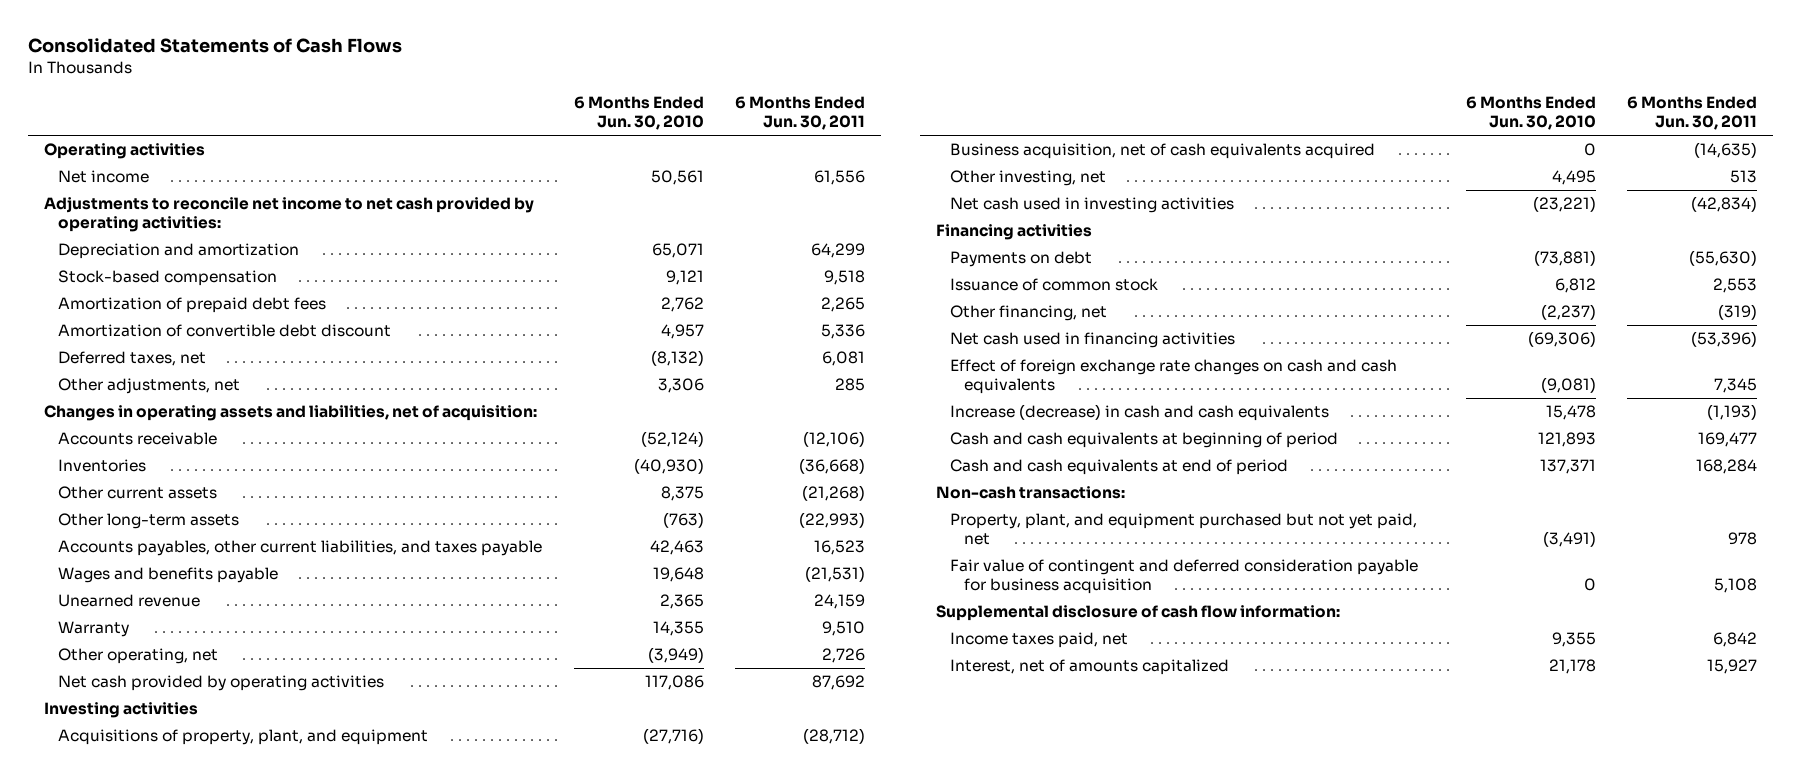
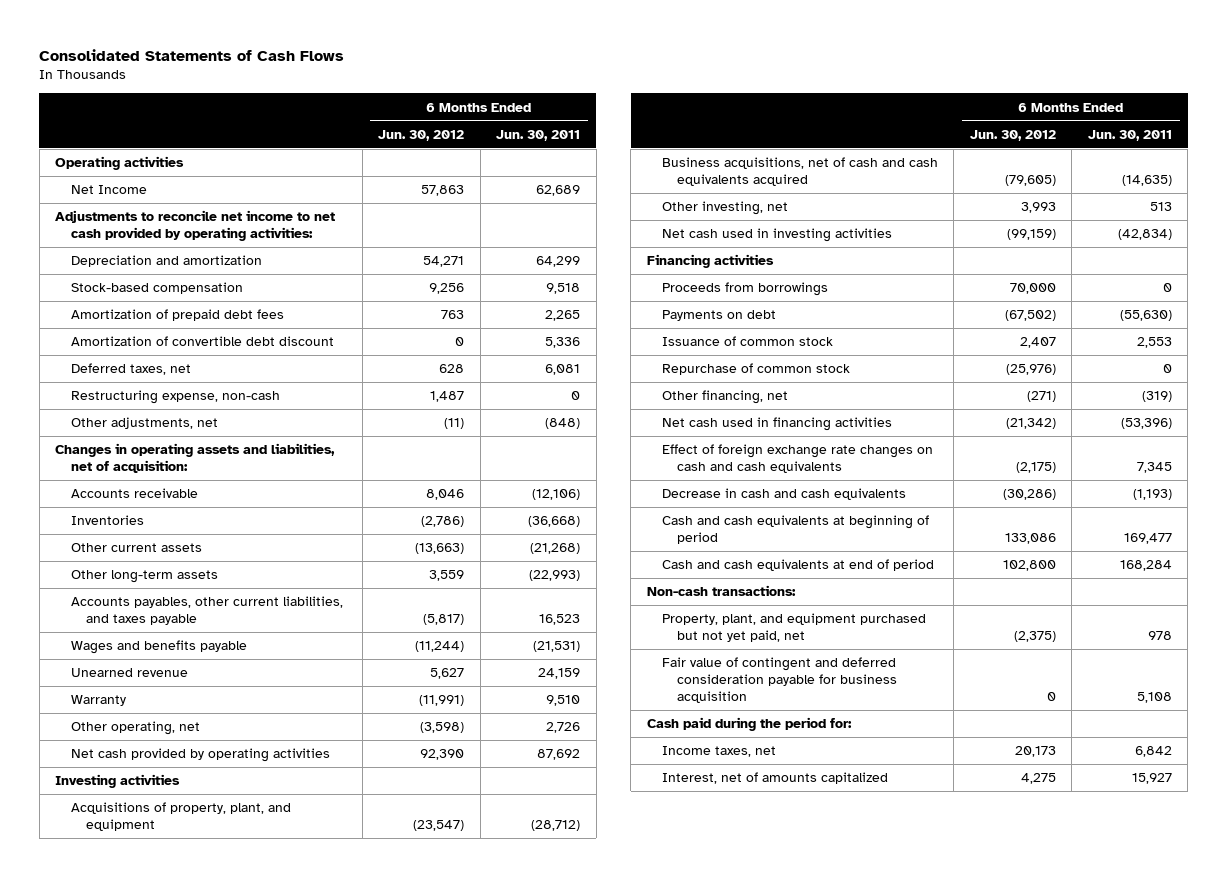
[573,95,704,131] 6 Months Ended Jun. 30, 2010 -> none
none -> [378,129,465,141] Jun. 30, 2012
[58,170,150,184] Net income -> [70,185,147,195] Net Income
[814,170,866,186] 61,556 -> [536,185,581,197] 62,689
none -> [70,390,280,405] Restructuring expense, non-cash
[835,378,866,392] 285 -> [545,418,581,430] (848)
[949,143,1375,160] Business acquisition, net of cash equivalents acquired -> [661,157,938,187] Business acquisitions, net of cash and cash equivalents acquired
none -> [661,282,828,297] Proceeds from borrowings
none -> [661,363,850,376] Repurchase of common stock
[949,404,1329,422] Increase (decrease) in cash and cash equivalents -> [661,488,906,501] Decrease in cash and cash equivalents
[935,605,1340,622] Supplemental disclosure of cash flow information: -> none
none -> [646,717,852,732] Cash paid during the period for:
[949,632,1128,649] Income taxes paid, net -> [661,746,776,758] Income taxes, net

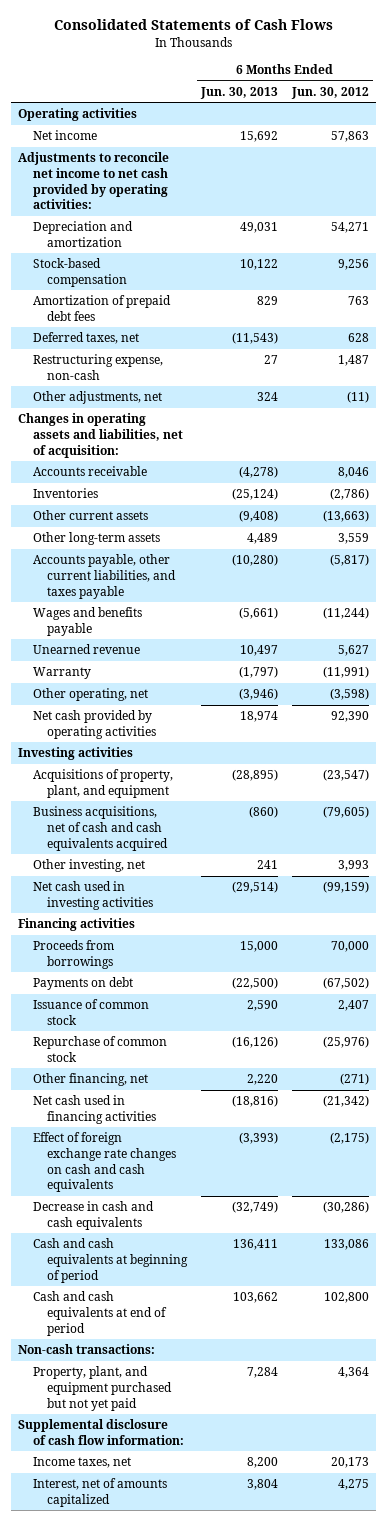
[496,129,581,141] Jun. 30, 2011 -> none
none -> [199,86,278,99] Jun. 30, 2013
[70,185,147,195] Net Income -> [32,130,97,141] Net income
[70,336,334,347] Amortization of convertible debt discount -> none
[70,596,343,626] Accounts payables, other current liabilities, and taxes payable -> [32,554,176,599] Accounts payable, other current liabilities, and taxes payable
[661,657,898,704] Fair value of contingent and deferred consideration payable for business acquisition -> none
[646,717,852,732] Cash paid during the period for: -> none
[661,613,926,643] Property, plant, and equipment purchased but not yet paid, net -> [32,1366,172,1411] Property, plant, and equipment purchased but not yet paid
[1013,631,1056,643] (2,375) -> [337,1367,369,1379] 4,364
none -> [18,1419,184,1445] Supplemental disclosure of cash flow information:

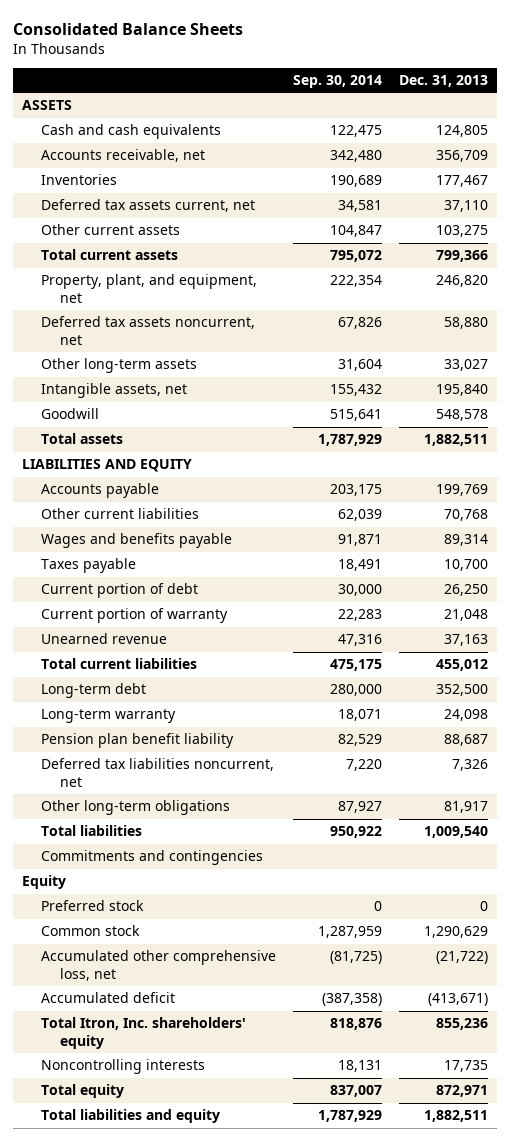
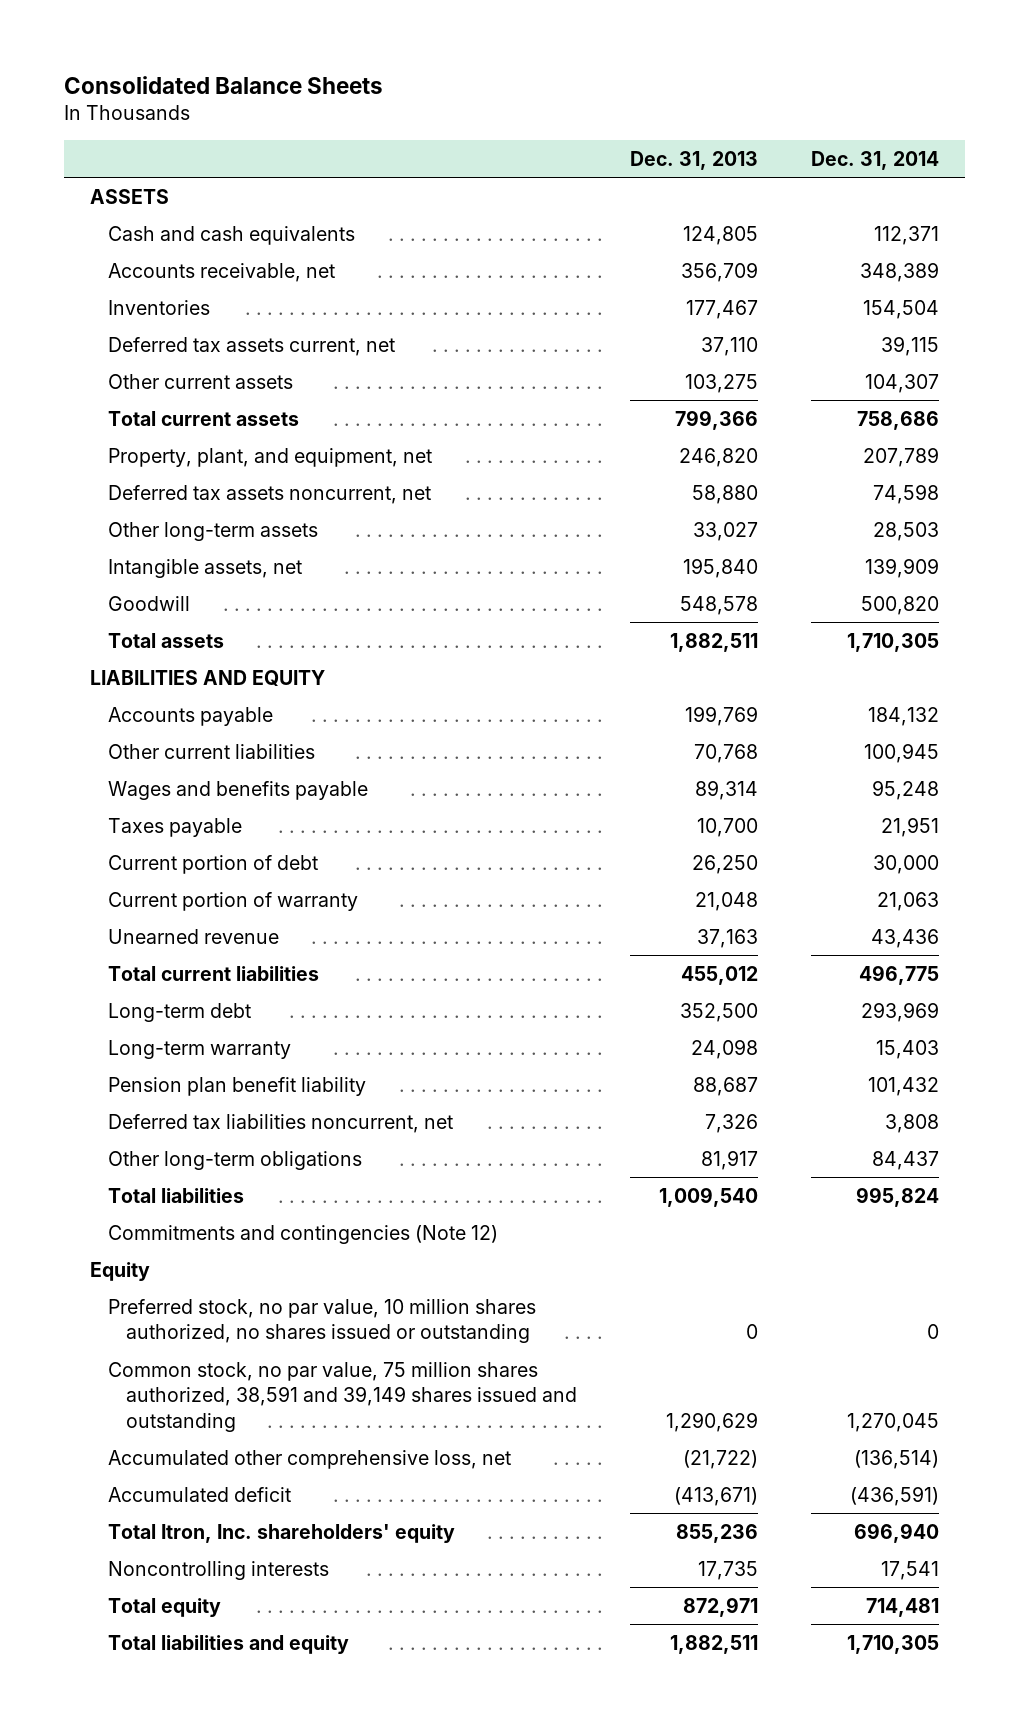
[292,75,382,89] Sep. 30, 2014 -> none
none -> [810,150,939,170] Dec. 31, 2014
[40,850,263,866] Commitments and contingencies -> [107,1224,498,1244] Commitments and contingencies (Note 12)
[40,900,144,912] Preferred stock -> [107,1298,536,1344] Preferred stock, no par value, 10 million shares authorized, no shares issued or outstanding
[40,925,140,937] Common stock -> [107,1361,577,1432] Common stock, no par value, 75 million shares authorized, 38,591 and 39,149 shares issued and outstanding

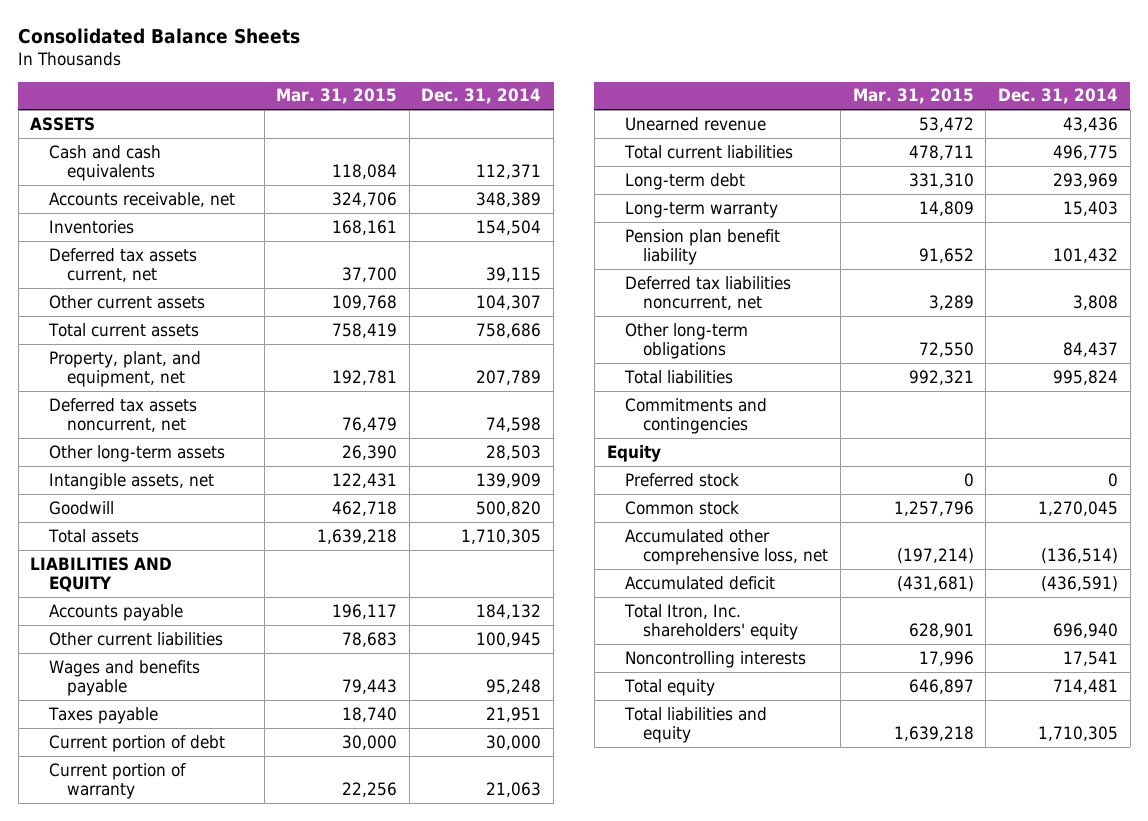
[629,150,758,170] Dec. 31, 2013 -> none
none -> [276,88,398,105] Mar. 31, 2015
[107,1224,498,1244] Commitments and contingencies (Note 12) -> [624,397,767,435] Commitments and contingencies
[107,1298,536,1344] Preferred stock, no par value, 10 million shares authorized, no shares issued or outstanding -> [624,472,739,487] Preferred stock
[107,1361,577,1432] Common stock, no par value, 75 million shares authorized, 38,591 and 39,149 shares issued and outstanding -> [624,500,739,515] Common stock

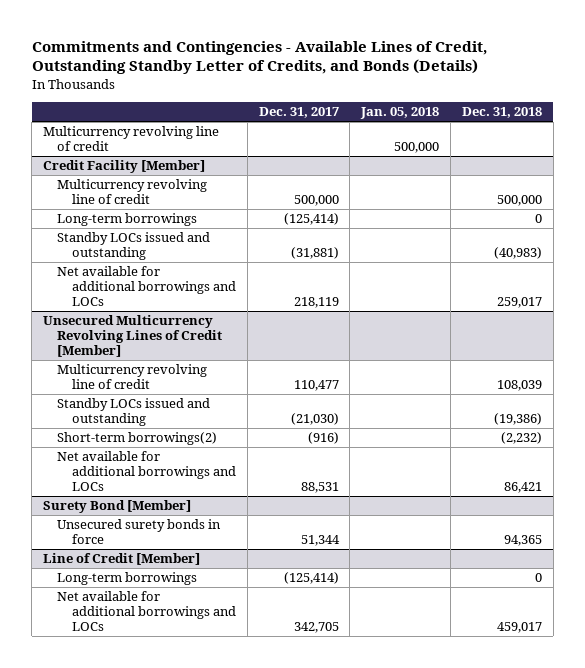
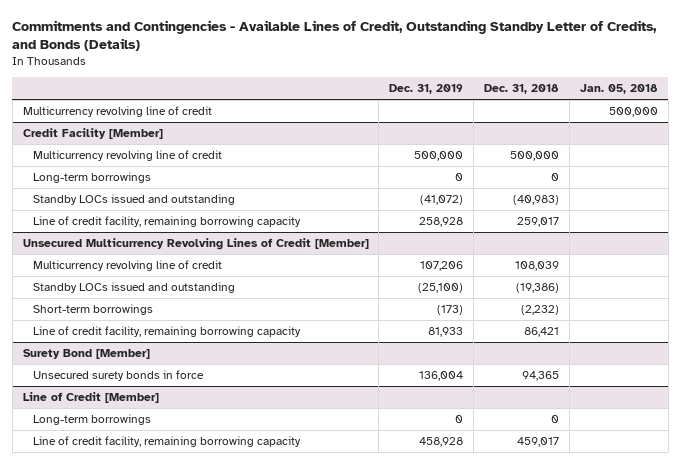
[258,106,339,118] Dec. 31, 2017 -> none
none -> [389,84,464,95] Dec. 31, 2019
[57,266,237,307] Net available for additional borrowings and LOCs -> [32,215,301,227] Line of credit facility, remaining borrowing capacity
[57,432,218,446] Short-term borrowings(2) -> [32,303,153,315] Short-term borrowings
[57,451,237,492] Net available for additional borrowings and LOCs -> [32,325,301,337] Line of credit facility, remaining borrowing capacity
[57,591,237,632] Net available for additional borrowings and LOCs -> [32,435,301,447] Line of credit facility, remaining borrowing capacity

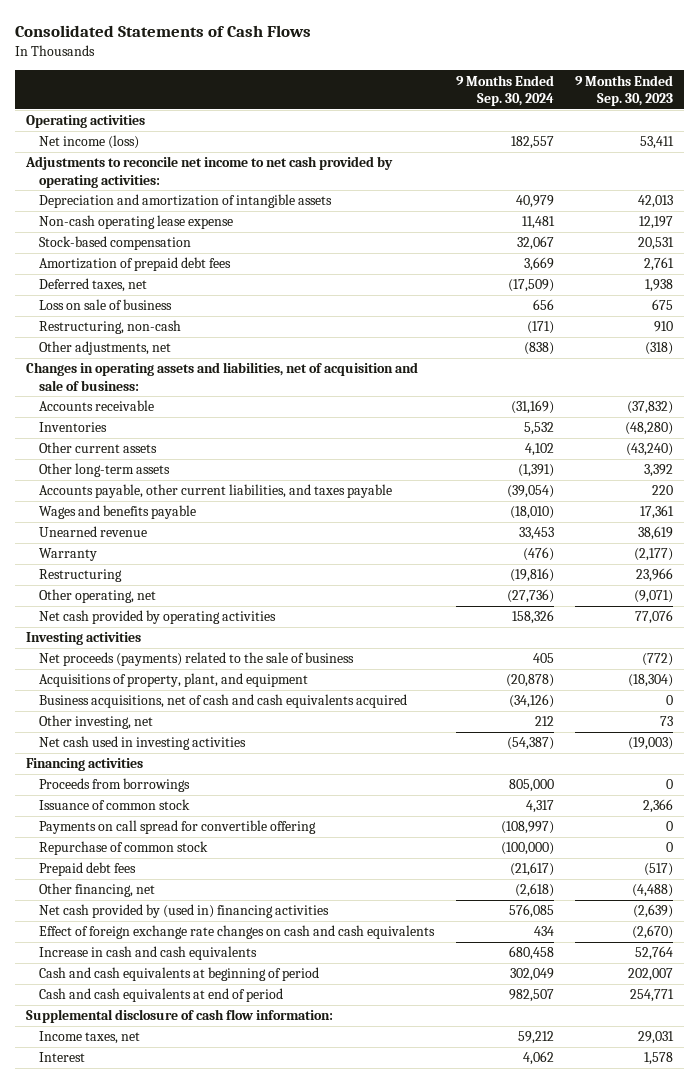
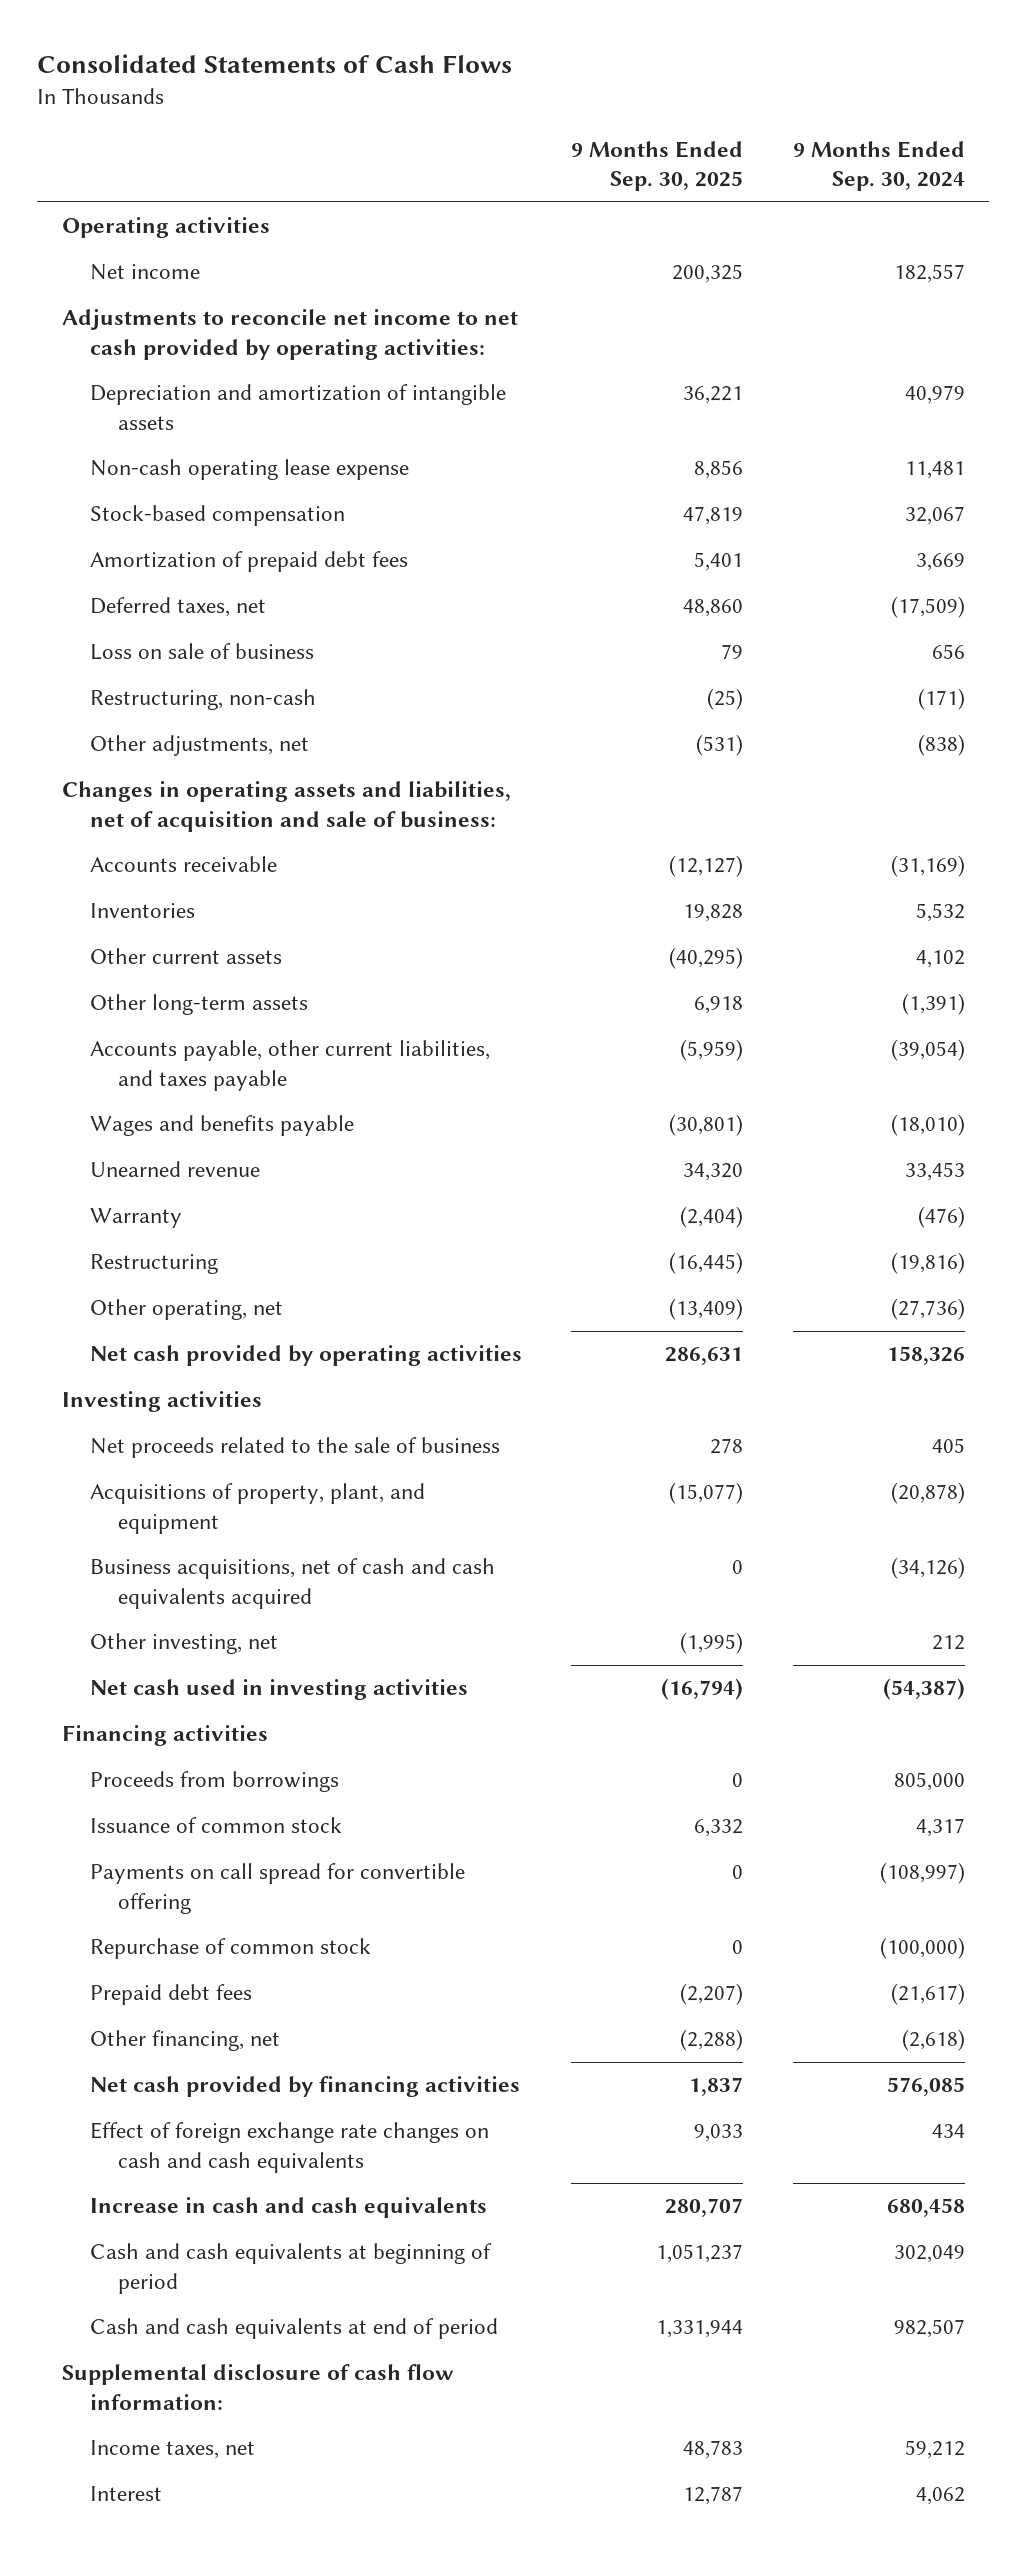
[574,74,673,106] 9 Months Ended Sep. 30, 2023 -> none
none -> [571,140,744,192] 9 Months Ended Sep. 30, 2025
[39,135,140,150] Net income (loss) -> [89,264,200,281] Net income
[39,652,355,667] Net proceeds (payments) related to the sale of business -> [89,1437,500,1459] Net proceeds related to the sale of business
[39,904,330,919] Net cash provided by (used in) financing activities -> [89,2076,520,2098] Net cash provided by financing activities

